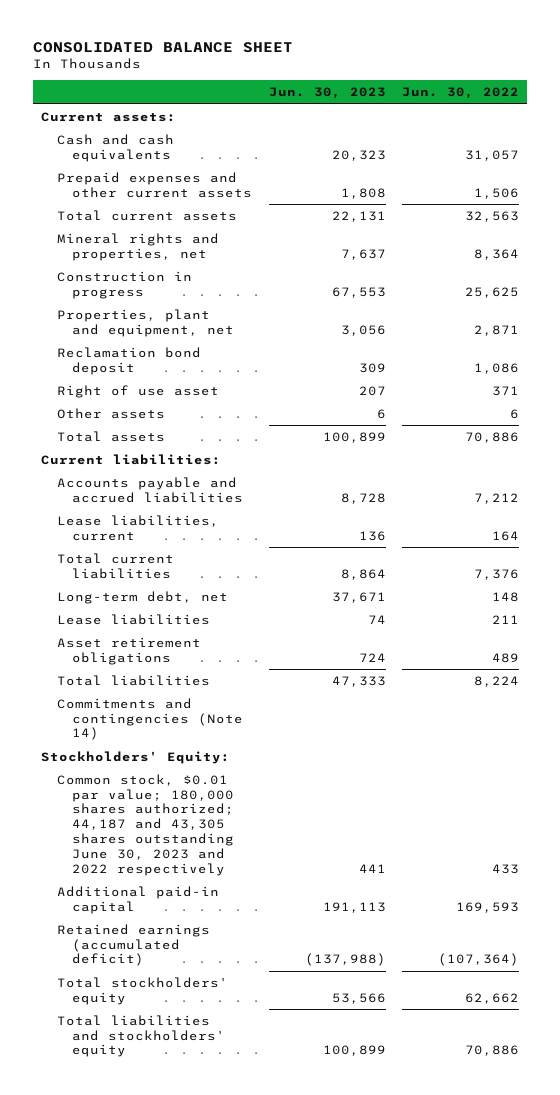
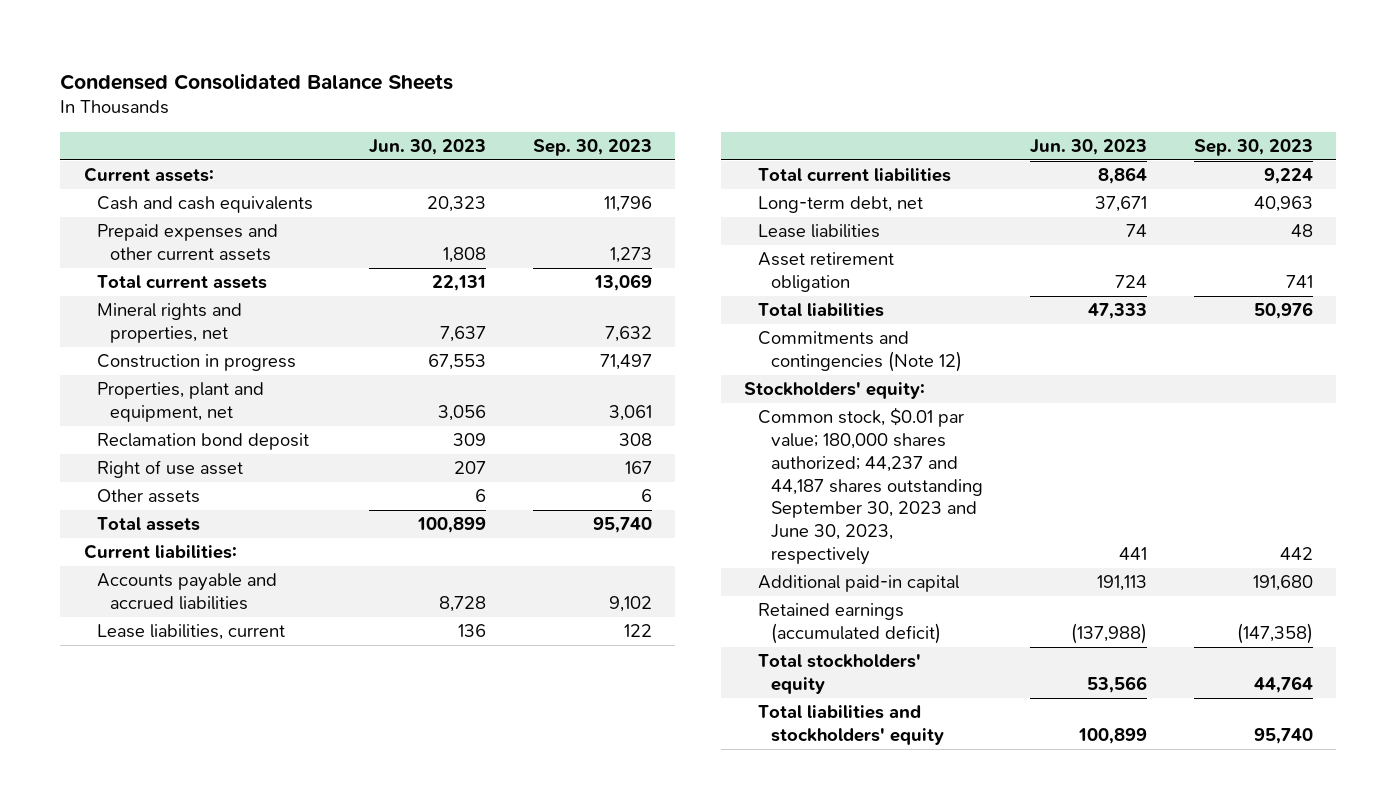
[33,41,294,53] CONSOLIDATED BALANCE SHEET -> [60,72,454,90] Condensed Consolidated Balance Sheets
[401,87,519,100] Jun. 30, 2022 -> none
none -> [532,138,652,156] Sep. 30, 2023
[56,636,201,665] Asset retirement obligations -> [757,252,894,293] Asset retirement obligation
[56,697,244,741] Commitments and contingencies (Note 14) -> [757,331,963,373] Commitments and contingencies (Note 12)
[41,750,231,764] Stockholders' Equity: -> [744,382,926,400] Stockholders' equity:
[56,773,235,876] Common stock, $0.01 par value; 180,000 shares authorized; 44,187 and 43,305 shares outstanding June 30, 2023 and 2022 respectively -> [757,407,984,565] Common stock, $0.01 par value; 180,000 shares authorized; 44,237 and 44,187 shares outstanding September 30, 2023 and June 30, 2023, respectively

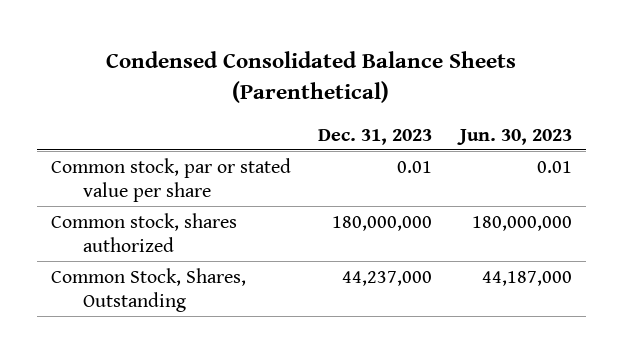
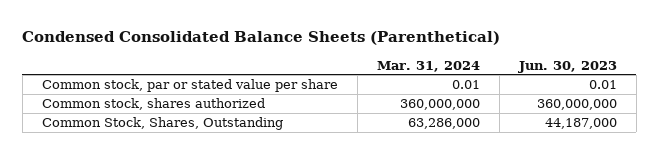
[318,128,433,145] Dec. 31, 2023 -> none
none -> [376,60,480,72] Mar. 31, 2024
[471,215,572,231] 180,000,000 -> [536,99,617,111] 360,000,000

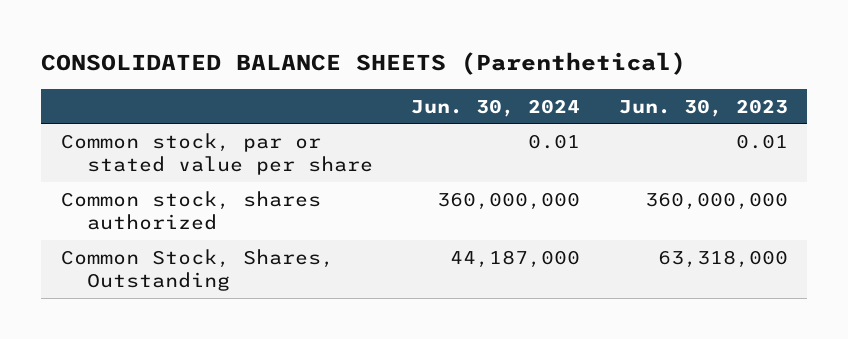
[22,31,501,46] Condensed Consolidated Balance Sheets (Parenthetical) -> [41,52,687,76] CONSOLIDATED BALANCE SHEETS (Parenthetical)
[376,60,480,72] Mar. 31, 2024 -> none
none -> [411,98,581,117] Jun. 30, 2024
[544,118,617,130] 44,187,000 -> [657,249,788,268] 63,318,000

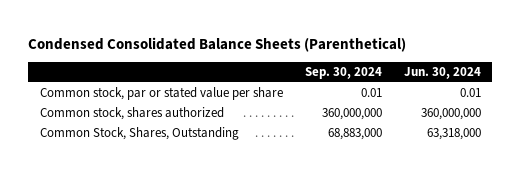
[41,52,687,76] CONSOLIDATED BALANCE SHEETS (Parenthetical) -> [28,36,407,52] Condensed Consolidated Balance Sheets (Parenthetical)
[618,98,788,117] Jun. 30, 2023 -> none
none -> [304,67,382,80] Sep. 30, 2024
[450,249,581,268] 44,187,000 -> [427,128,482,141] 63,318,000

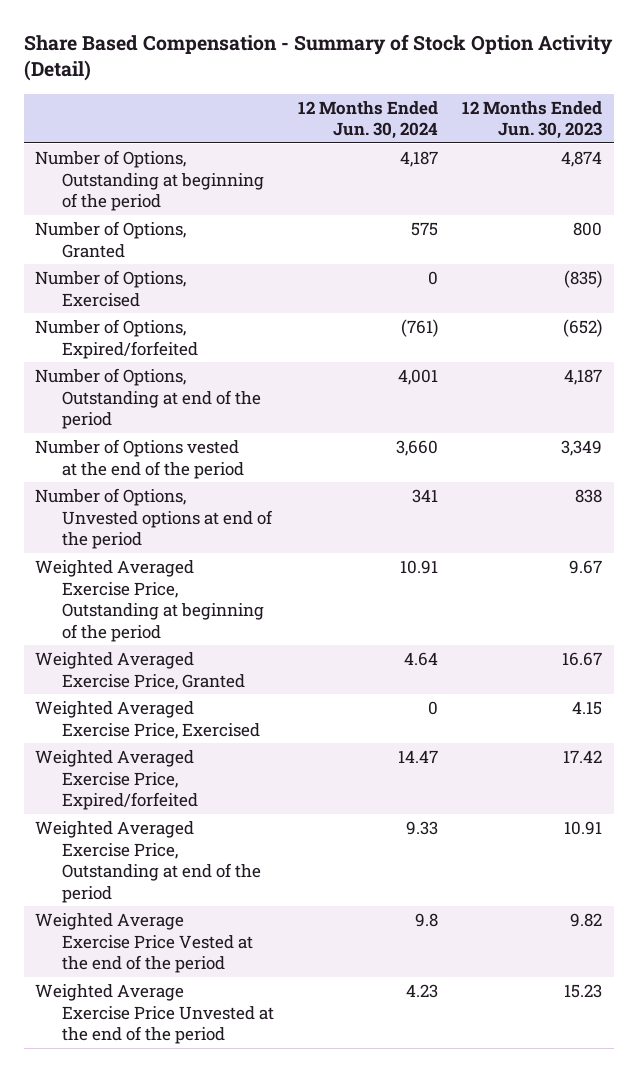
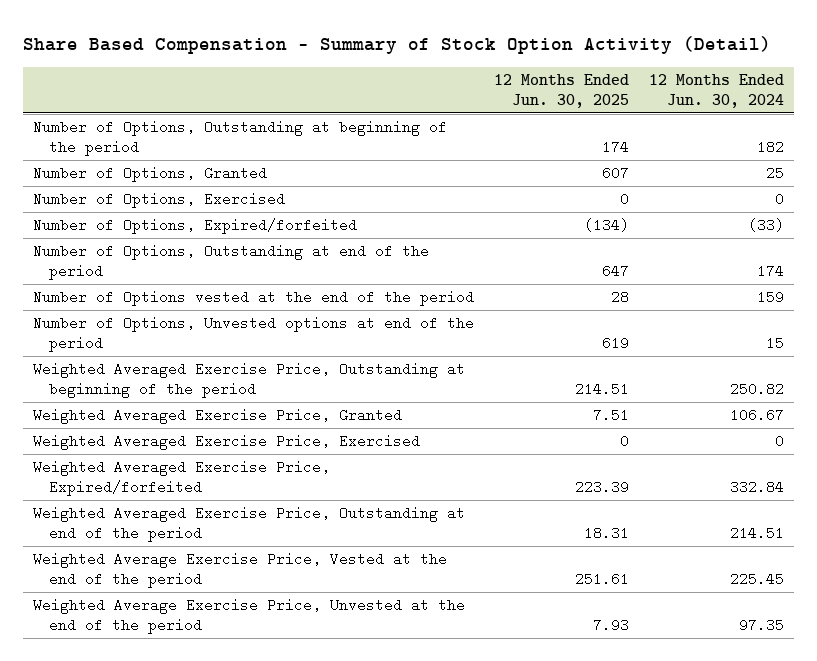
[461,100,602,140] 12 Months Ended Jun. 30, 2023 -> none
none -> [494,74,630,109] 12 Months Ended Jun. 30, 2025
[399,151,438,168] 4,187 -> [757,140,785,155] 182
[410,222,438,237] 575 -> [766,166,785,181] 25
[400,319,438,338] (761) -> [748,218,785,233] (33)
[397,369,438,386] 4,001 -> [757,264,785,279] 174
[395,440,438,457] 3,660 -> [757,290,785,305] 159
[411,489,438,504] 341 -> [766,336,785,351] 15
[399,560,438,575] 10.91 -> [730,382,785,397] 250.82
[403,652,438,667] 4.64 -> [730,408,785,423] 106.67
[397,750,438,764] 14.47 -> [730,480,785,495] 332.84
[405,821,438,836] 9.33 -> [730,526,785,541] 214.51
[35,913,253,974] Weighted Average Exercise Price Vested at the end of the period -> [33,552,448,589] Weighted Average Exercise Price, Vested at the end of the period
[414,913,438,928] 9.8 -> [730,572,785,587] 225.45
[35,984,274,1045] Weighted Average Exercise Price Unvested at the end of the period -> [33,598,466,635] Weighted Average Exercise Price, Unvested at the end of the period
[405,984,438,999] 4.23 -> [739,618,785,633] 97.35

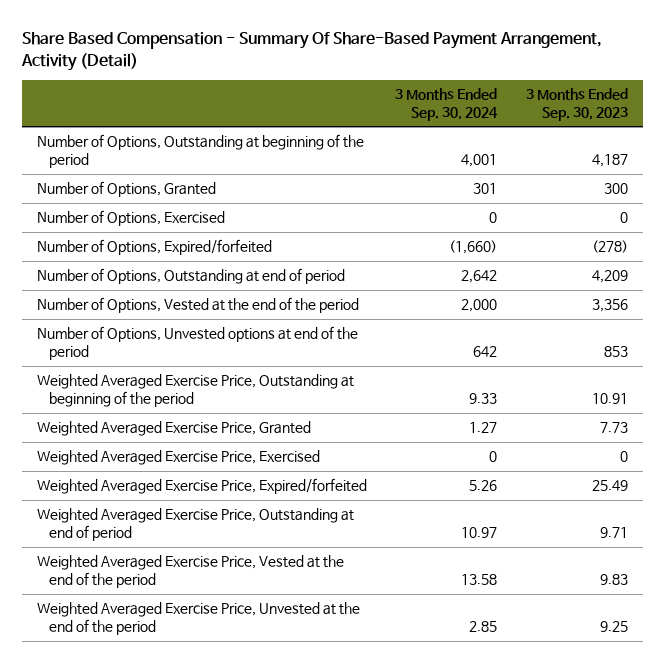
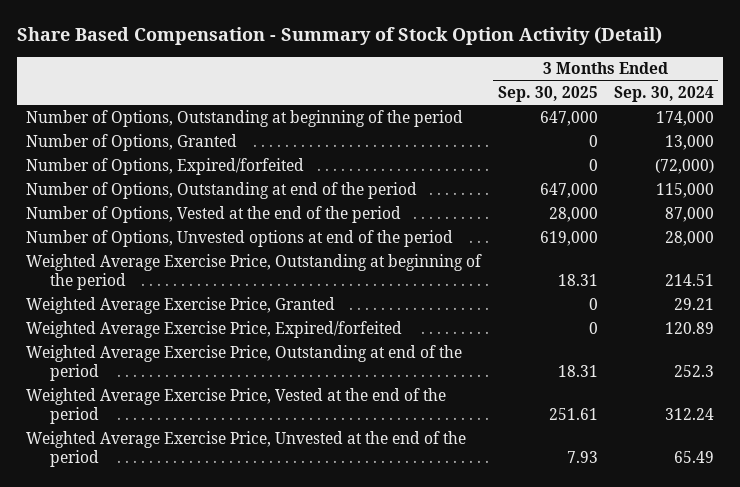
[21,31,603,71] Share Based Compensation - Summary Of Share-Based Payment Arrangement, Activity (Detail) -> [17,27,663,46] Share Based Compensation - Summary of Stock Option Activity (Detail)
[526,87,629,122] 3 Months Ended Sep. 30, 2023 -> none
none -> [497,86,598,103] Sep. 30, 2025
[36,210,225,227] Number of Options, Exercised -> none
[36,450,320,466] Weighted Averaged Exercise Price, Exercised -> none
[461,154,498,168] 4,001 -> [656,111,715,127] 174,000
[473,183,498,195] 301 -> [665,135,715,151] 13,000
[449,240,498,255] (1,660) -> [655,159,715,175] (72,000)
[36,268,345,285] Number of Options, Outstanding at end of period -> [25,182,417,200] Number of Options, Outstanding at end of the period
[461,270,498,284] 2,642 -> [656,183,715,199] 115,000
[461,299,498,313] 2,000 -> [665,207,715,223] 87,000
[473,346,498,358] 642 -> [665,231,715,247] 28,000
[36,374,354,408] Weighted Averaged Exercise Price, Outstanding at beginning of the period -> [25,254,482,291] Weighted Average Exercise Price, Outstanding at beginning of the period
[469,393,498,405] 9.33 -> [665,274,715,287] 214.51
[36,421,311,437] Weighted Averaged Exercise Price, Granted -> [25,297,335,315] Weighted Average Exercise Price, Granted
[469,422,498,434] 1.27 -> [674,298,715,311] 29.21
[36,478,367,495] Weighted Averaged Exercise Price, Expired/forfeited -> [25,321,402,339] Weighted Average Exercise Price, Expired/forfeited
[469,480,498,492] 5.26 -> [665,322,715,335] 120.89
[36,508,354,542] Weighted Averaged Exercise Price, Outstanding at end of period -> [25,345,462,382] Weighted Average Exercise Price, Outstanding at end of the period
[461,527,498,539] 10.97 -> [674,365,715,378] 252.3
[36,555,344,589] Weighted Averaged Exercise Price, Vested at the end of the period -> [25,388,446,425] Weighted Average Exercise Price, Vested at the end of the period
[461,574,498,586] 13.58 -> [665,408,715,421] 312.24
[36,602,360,636] Weighted Averaged Exercise Price, Unvested at the end of the period -> [25,431,466,468] Weighted Average Exercise Price, Unvested at the end of the period
[469,621,498,633] 2.85 -> [674,451,715,464] 65.49

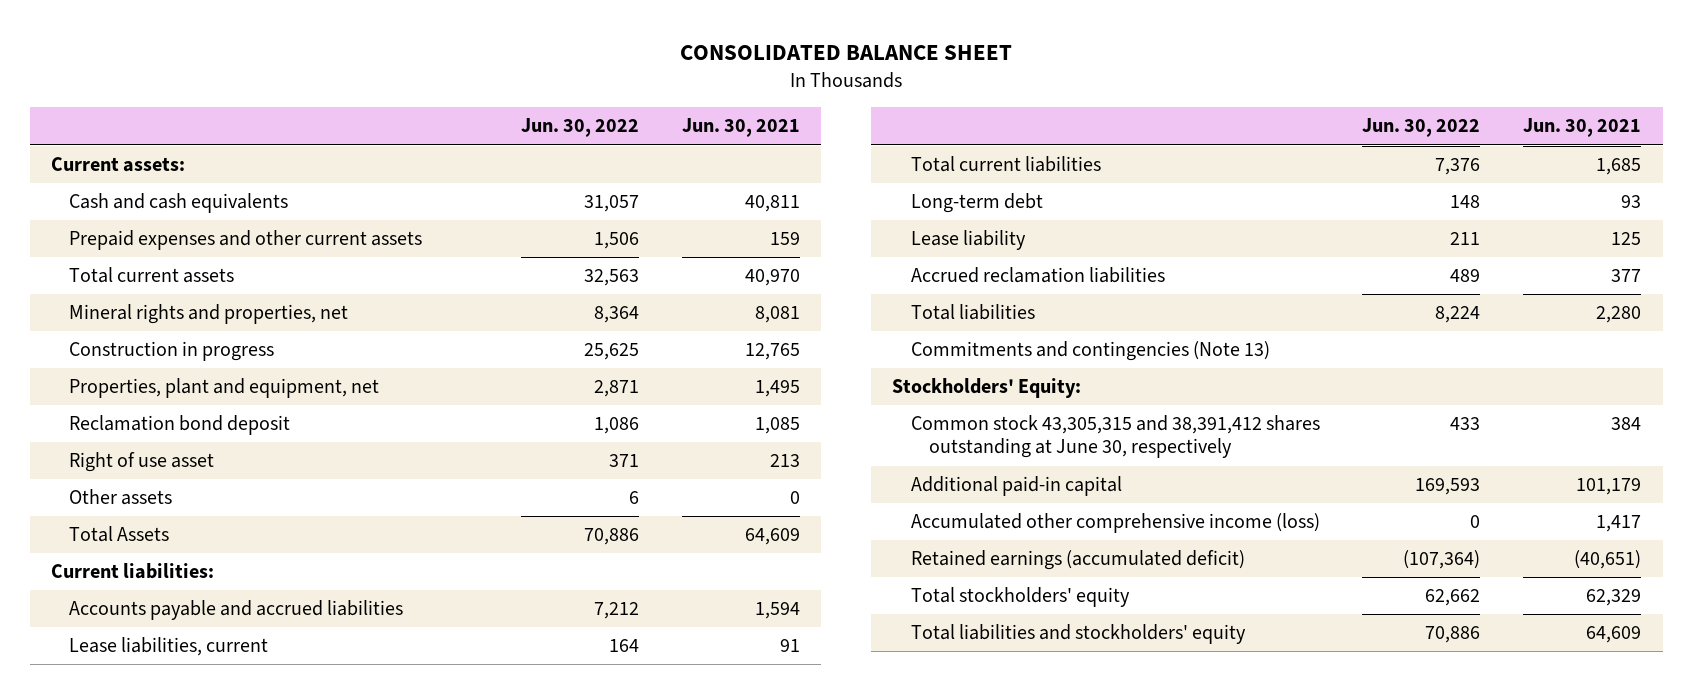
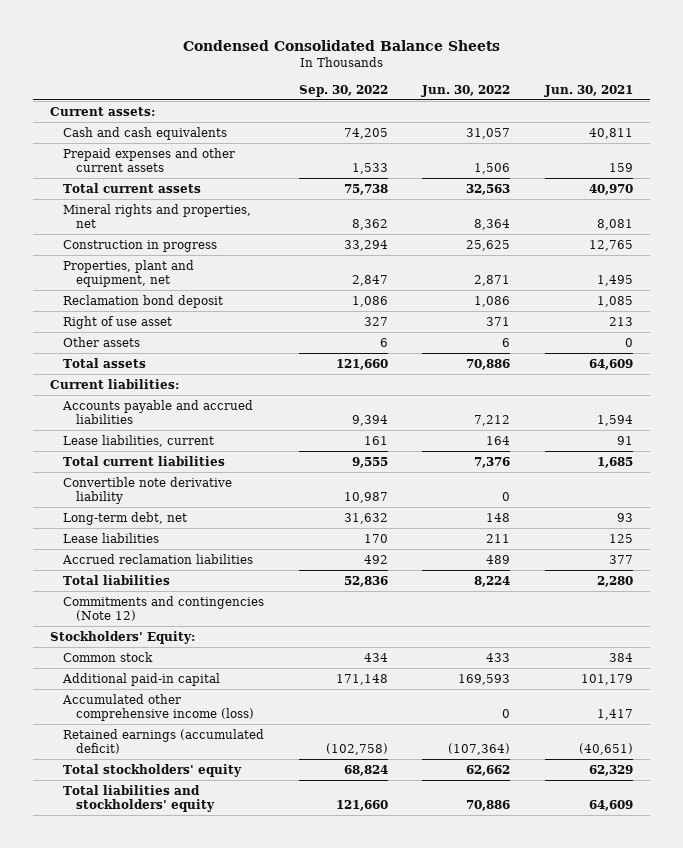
[680,45,1013,61] CONSOLIDATED BALANCE SHEET -> [182,40,500,52] Condensed Consolidated Balance Sheets
none -> [298,84,388,97] Sep. 30, 2022
[69,526,170,543] Total Assets -> [63,357,147,368] Total assets
none -> [63,476,233,504] Convertible note derivative liability
[910,193,1043,214] Long-term debt -> [63,511,188,525] Long-term debt, net
[910,230,1026,251] Lease liability -> [63,532,160,543] Lease liabilities
[910,341,1270,362] Commitments and contingencies (Note 13) -> [63,595,265,621] Commitments and contingencies (Note 12)
[910,415,1320,459] Common stock 43,305,315 and 38,391,412 shares outstanding at June 30, respectively -> [63,651,154,662] Common stock

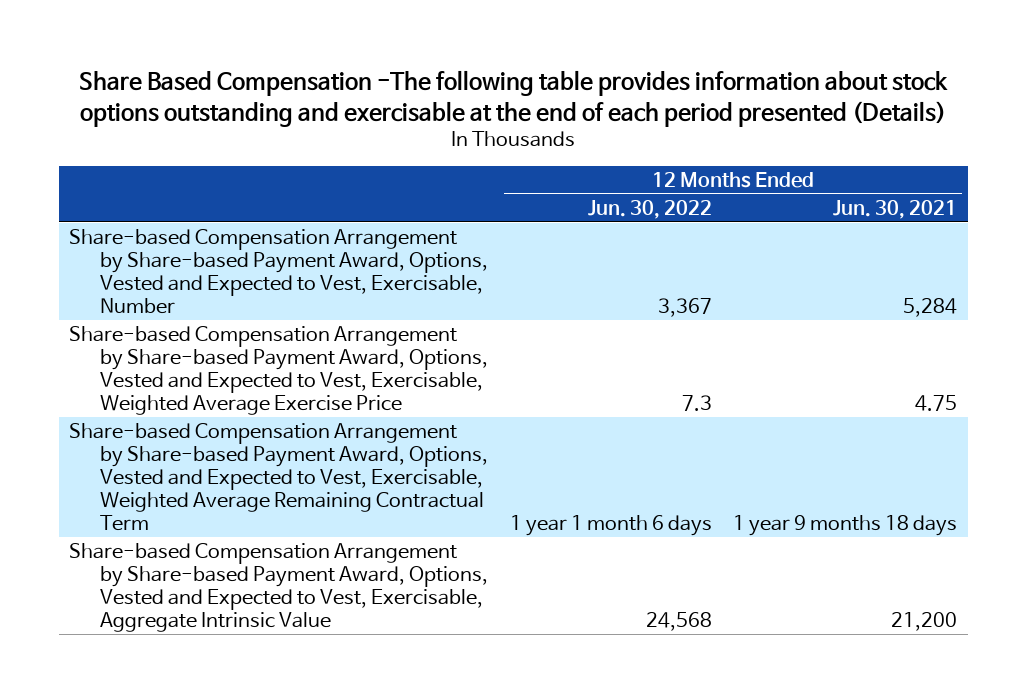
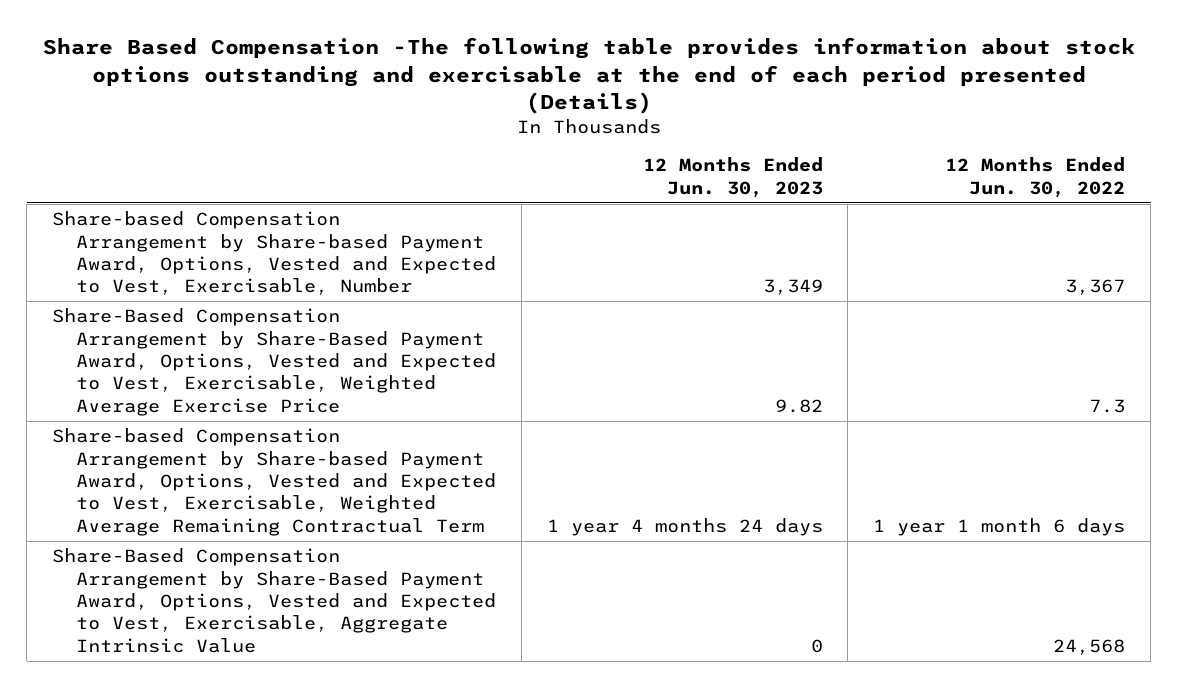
[832,199,957,219] Jun. 30, 2021 -> none
none -> [642,157,823,198] 12 Months Ended Jun. 30, 2023
[69,326,489,415] Share-based Compensation Arrangement by Share-based Payment Award, Options, Vested and Expected to Vest, Exercisable, Weighted Average Exercise Price -> [52,308,497,416] Share-Based Compensation Arrangement by Share-Based Payment Award, Options, Vested and Expected to Vest, Exercisable, Weighted Average Exercise Price
[69,543,489,632] Share-based Compensation Arrangement by Share-based Payment Award, Options, Vested and Expected to Vest, Exercisable, Aggregate Intrinsic Value -> [52,548,497,653] Share-Based Compensation Arrangement by Share-Based Payment Award, Options, Vested and Expected to Vest, Exercisable, Aggregate Intrinsic Value

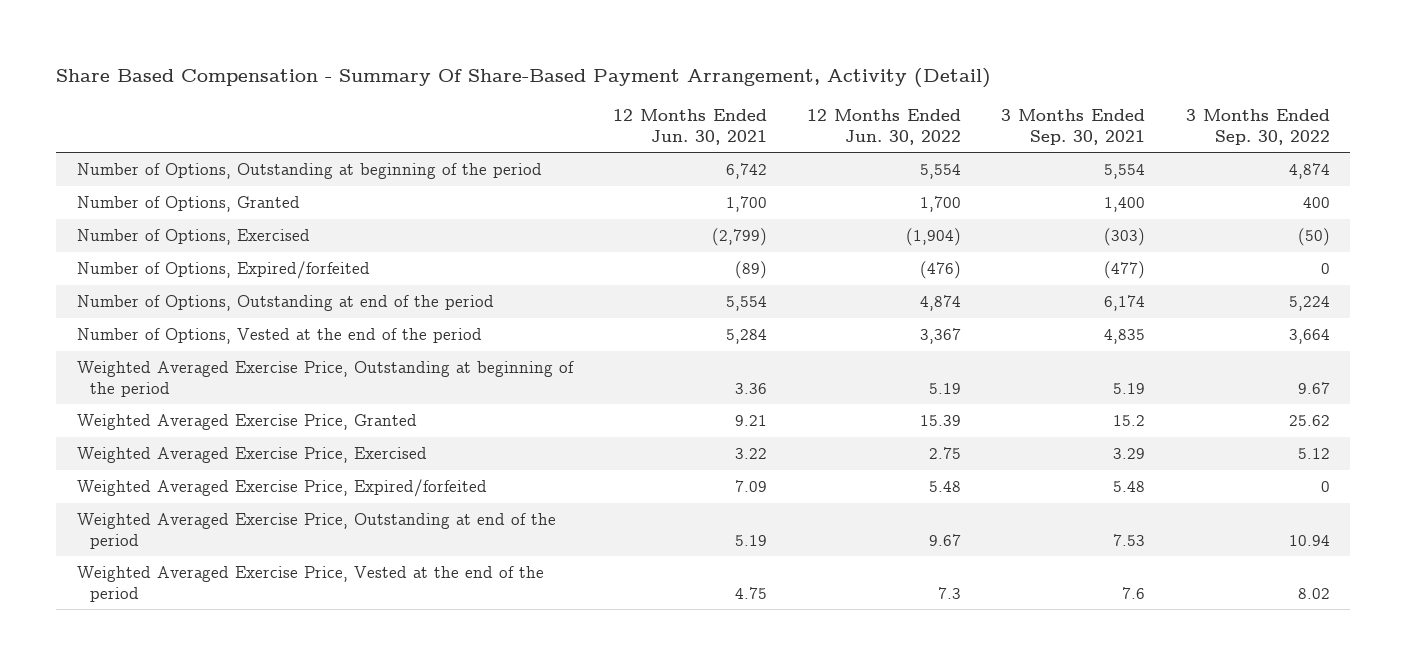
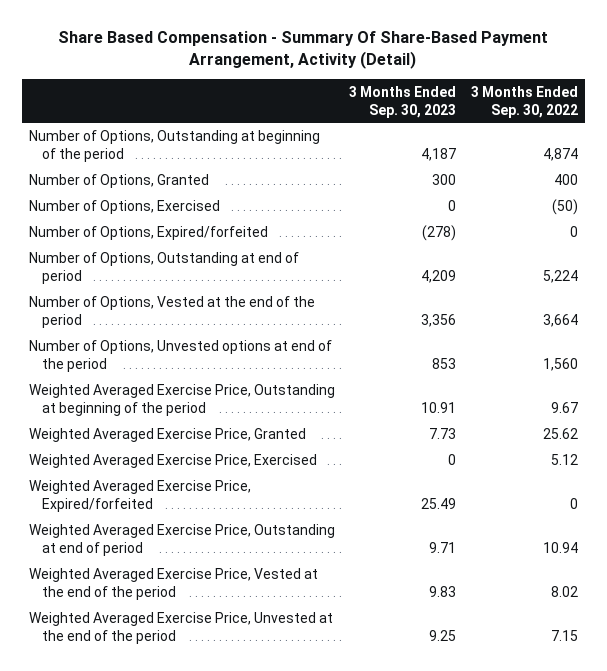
[612,109,767,145] 12 Months Ended Jun. 30, 2021 -> none
[807,109,962,145] 12 Months Ended Jun. 30, 2022 -> none
[1001,109,1146,145] 3 Months Ended Sep. 30, 2021 -> none
none -> [349,85,457,118] 3 Months Ended Sep. 30, 2023
[76,295,494,312] Number of Options, Outstanding at end of the period -> [28,251,299,284] Number of Options, Outstanding at end of period
none -> [28,339,332,372] Number of Options, Unvested options at end of the period
[76,513,556,549] Weighted Averaged Exercise Price, Outstanding at end of the period -> [28,523,335,556] Weighted Averaged Exercise Price, Outstanding at end of period
none -> [28,611,333,644] Weighted Averaged Exercise Price, Unvested at the end of the period

